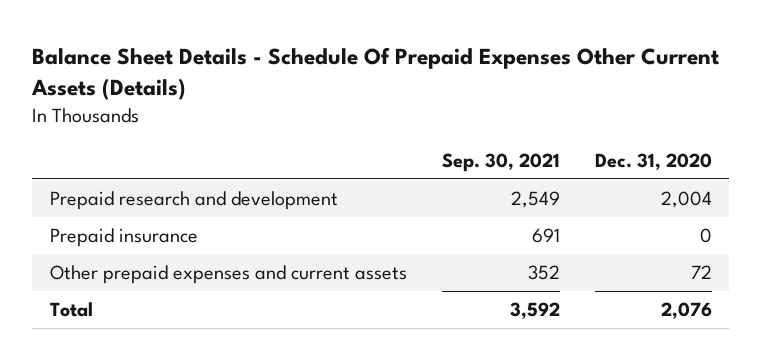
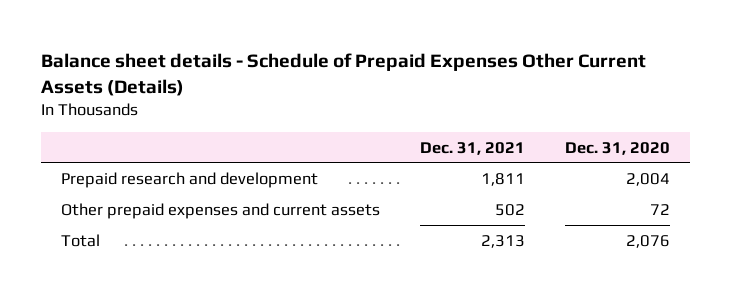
[31,46,720,100] Balance Sheet Details - Schedule Of Prepaid Expenses Other Current Assets (Details) -> [40,52,646,96] Balance sheet details - Schedule of Prepaid Expenses Other Current Assets (Details)
[441,153,560,173] Sep. 30, 2021 -> none
none -> [419,141,525,155] Dec. 31, 2021
[49,227,198,247] Prepaid insurance -> none

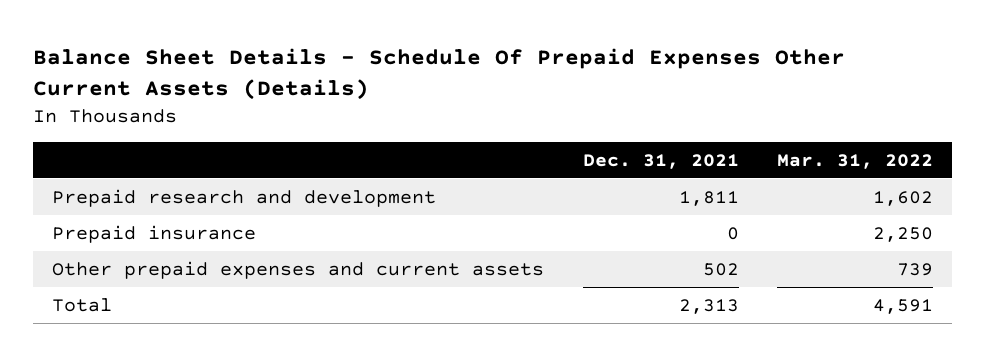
[40,52,646,96] Balance sheet details - Schedule of Prepaid Expenses Other Current Assets (Details) -> [32,47,845,100] Balance Sheet Details - Schedule Of Prepaid Expenses Other Current Assets (Details)
[564,141,670,155] Dec. 31, 2020 -> none
none -> [776,153,933,169] Mar. 31, 2022
none -> [52,224,257,243] Prepaid insurance

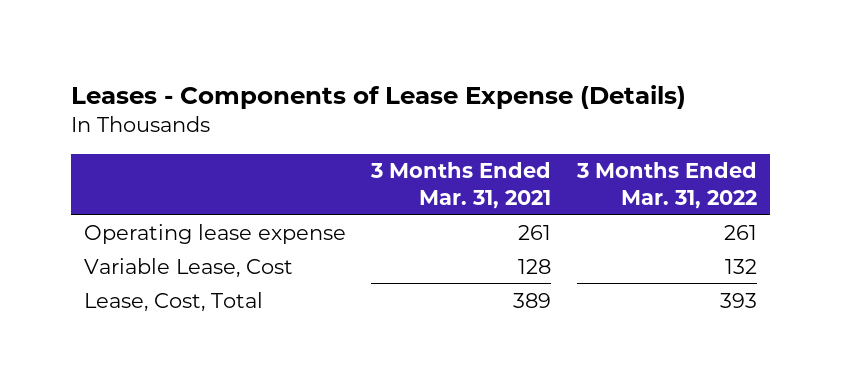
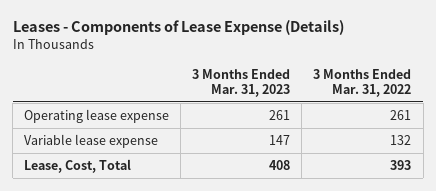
[370,162,552,209] 3 Months Ended Mar. 31, 2021 -> none
none -> [192,68,291,97] 3 Months Ended Mar. 31, 2023
[83,257,293,278] Variable Lease, Cost -> [24,133,159,148] Variable lease expense

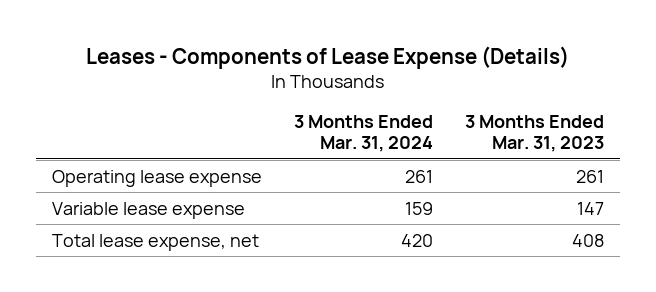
[313,68,412,97] 3 Months Ended Mar. 31, 2022 -> none
none -> [293,114,433,153] 3 Months Ended Mar. 31, 2024
[24,158,132,173] Lease, Cost, Total -> [51,233,259,251] Total lease expense, net

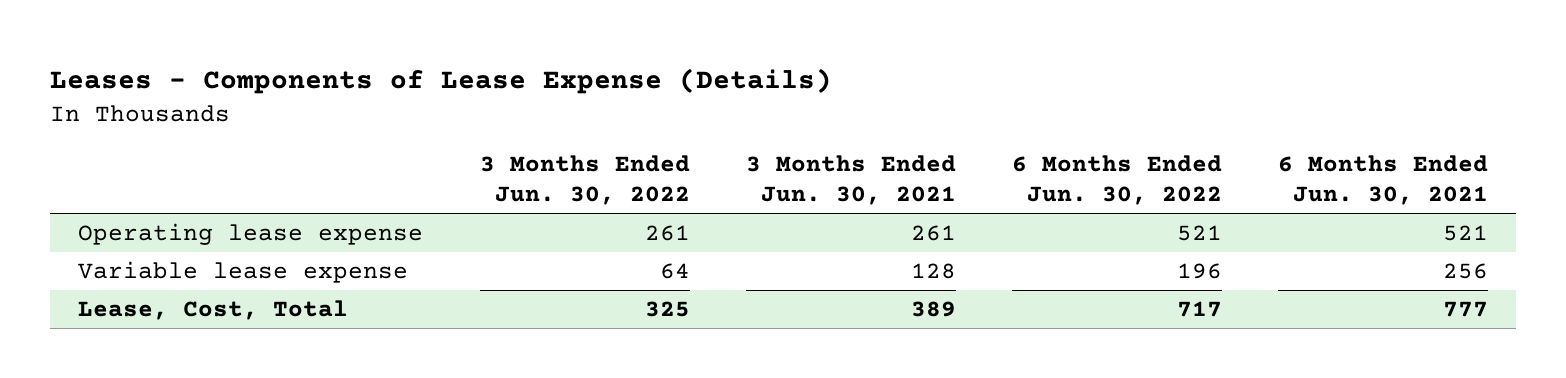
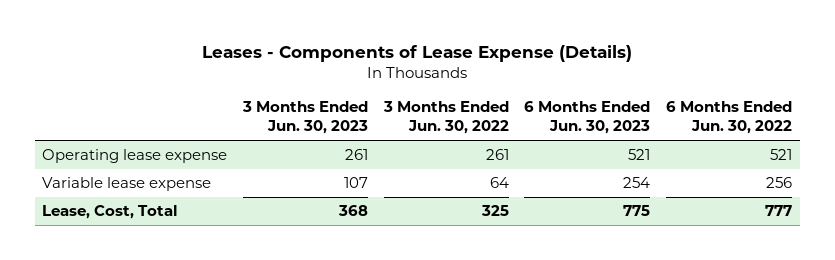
[745,155,956,206] 3 Months Ended Jun. 30, 2021 -> none
[1277,155,1488,206] 6 Months Ended Jun. 30, 2021 -> none
none -> [242,100,369,135] 3 Months Ended Jun. 30, 2023
none -> [524,100,651,135] 6 Months Ended Jun. 30, 2023
[1176,263,1222,280] 196 -> [766,177,793,189] 256
[1176,301,1222,318] 717 -> [765,205,793,217] 777

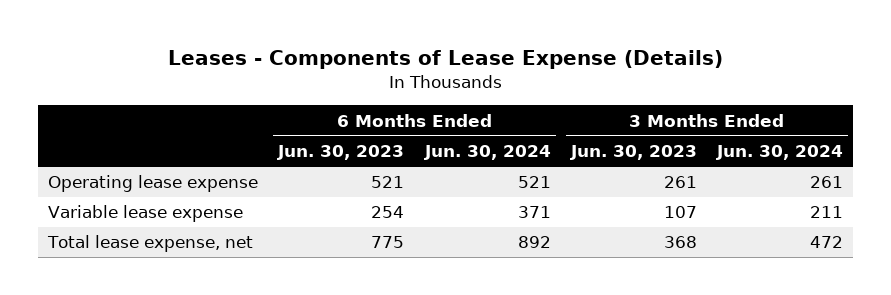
[382,100,509,135] 3 Months Ended Jun. 30, 2022 -> none
[666,100,793,135] 6 Months Ended Jun. 30, 2022 -> none
none -> [423,145,551,161] Jun. 30, 2024
none -> [716,145,844,161] Jun. 30, 2024
[42,205,179,220] Lease, Cost, Total -> [47,235,254,253] Total lease expense, net

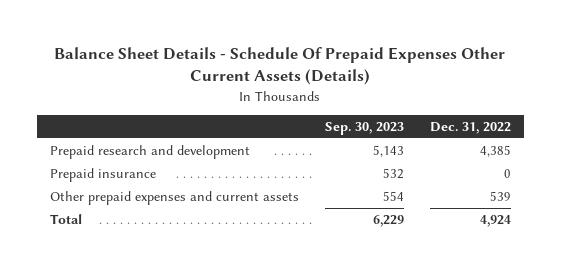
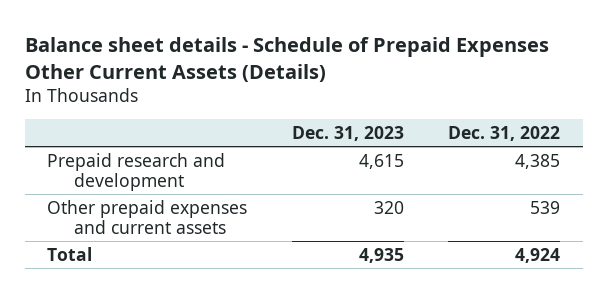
[54,47,506,86] Balance Sheet Details - Schedule Of Prepaid Expenses Other Current Assets (Details) -> [24,36,549,82] Balance sheet details - Schedule of Prepaid Expenses Other Current Assets (Details)
[324,121,404,135] Sep. 30, 2023 -> none
none -> [291,125,404,141] Dec. 31, 2023
[50,168,157,183] Prepaid insurance -> none

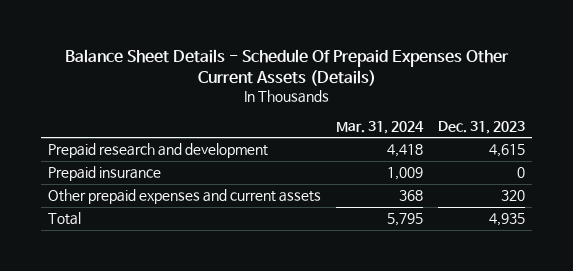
[24,36,549,82] Balance sheet details - Schedule of Prepaid Expenses Other Current Assets (Details) -> [64,48,509,86] Balance Sheet Details - Schedule Of Prepaid Expenses Other Current Assets (Details)
[448,125,561,141] Dec. 31, 2022 -> none
none -> [336,120,425,134] Mar. 31, 2024
none -> [48,166,162,182] Prepaid insurance

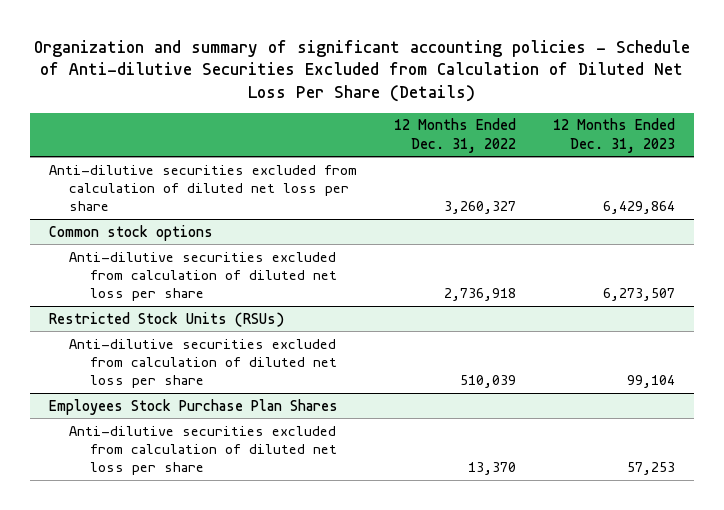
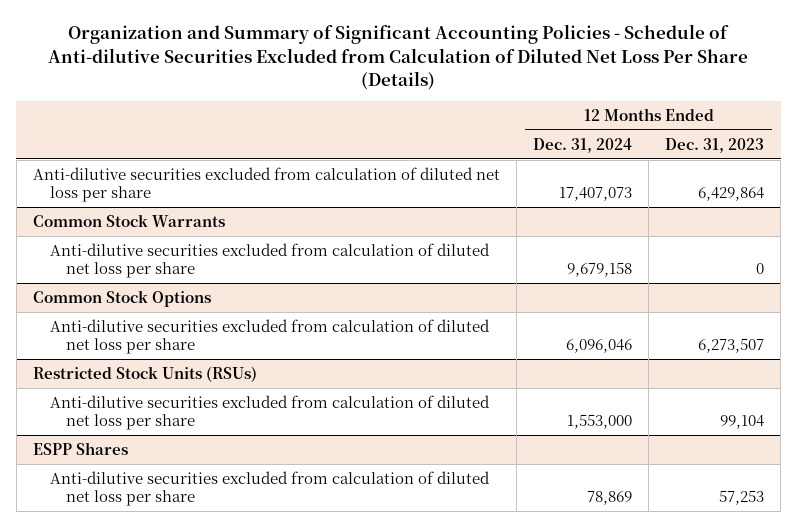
[33,39,690,102] Organization and summary of significant accounting policies - Schedule of Anti-dilutive Securities Excluded from Calculation of Diluted Net Loss Per Share (Details) -> [48,24,749,90] Organization and Summary of Significant Accounting Policies - Schedule of Anti-dilutive Securities Excluded from Calculation of Diluted Net Loss Per Share (Details)
[393,118,516,153] 12 Months Ended Dec. 31, 2022 -> none
none -> [532,137,632,153] Dec. 31, 2024
none -> [32,213,225,227] Common Stock Warrants
none -> [49,242,490,278] Anti-dilutive securities excluded from calculation of diluted net loss per share
[48,224,213,241] Common stock options -> [32,289,211,307] Common Stock Options
[48,398,338,415] Employees Stock Purchase Plan Shares -> [32,441,128,455] ESPP Shares

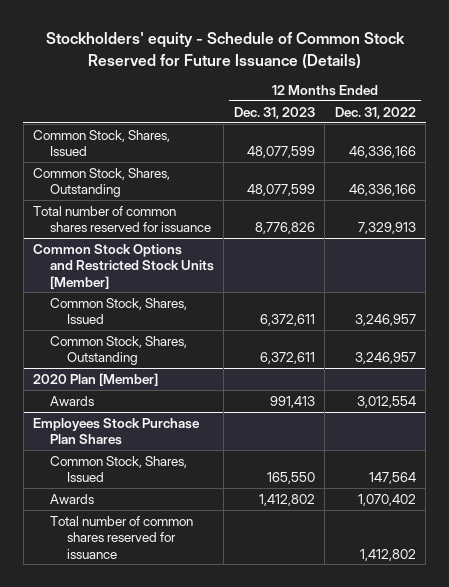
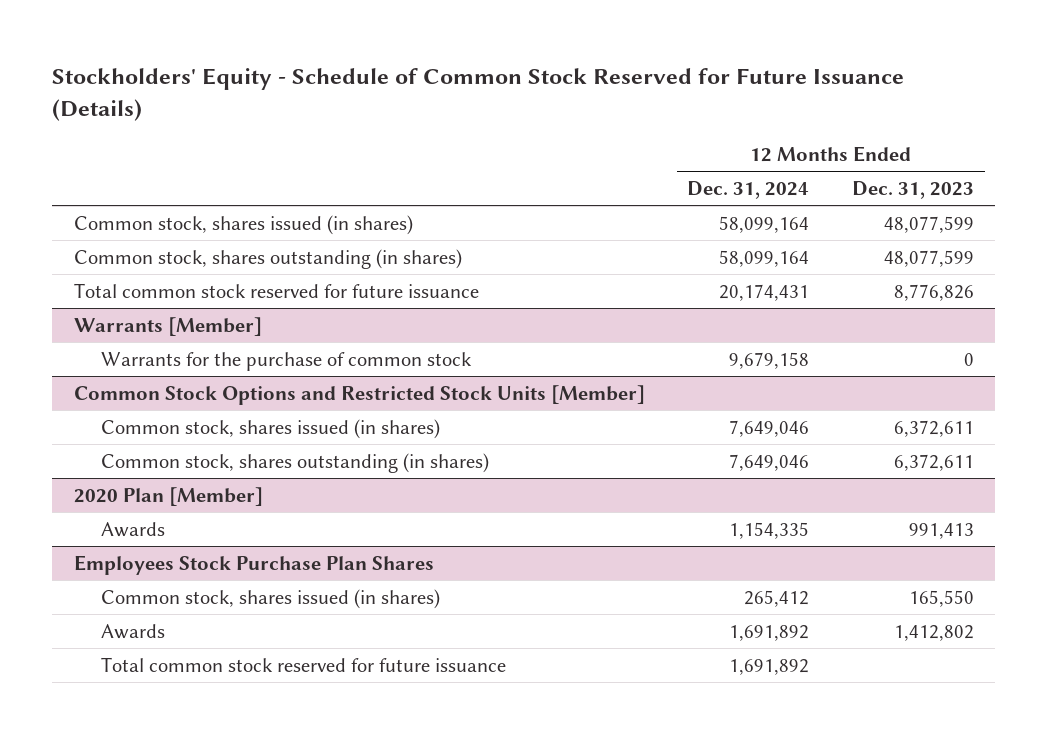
[45,32,405,69] Stockholders' equity - Schedule of Common Stock Reserved for Future Issuance (Details) -> [52,68,905,122] Stockholders' Equity - Schedule of Common Stock Reserved for Future Issuance (Details)
[334,106,416,119] Dec. 31, 2022 -> none
none -> [687,180,810,199] Dec. 31, 2024
[33,129,171,157] Common Stock, Shares, Issued -> [73,214,413,235] Common stock, shares issued (in shares)
[33,167,171,198] Common Stock, Shares, Outstanding -> [73,248,462,269] Common stock, shares outstanding (in shares)
[33,205,211,233] Total number of common shares reserved for issuance -> [73,282,479,298] Total common stock reserved for future issuance
none -> [73,316,262,336] Warrants [Member]
none -> [101,351,473,371] Warrants for the purchase of common stock
[49,297,187,325] Common Stock, Shares, Issued -> [101,418,441,439] Common stock, shares issued (in shares)
[49,335,187,366] Common Stock, Shares, Outstanding -> [101,452,490,473] Common stock, shares outstanding (in shares)
[49,455,187,483] Common Stock, Shares, Issued -> [101,588,441,609] Common stock, shares issued (in shares)
[49,515,193,559] Total number of common shares reserved for issuance -> [101,656,507,672] Total common stock reserved for future issuance

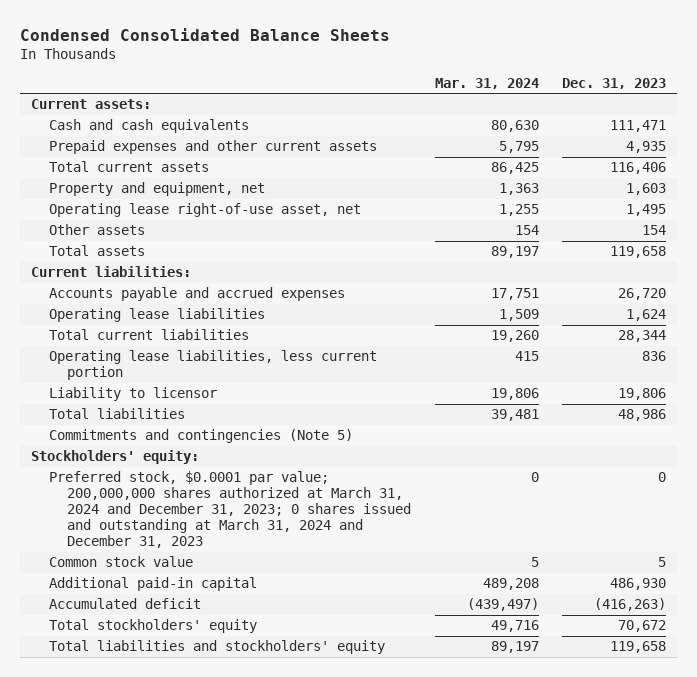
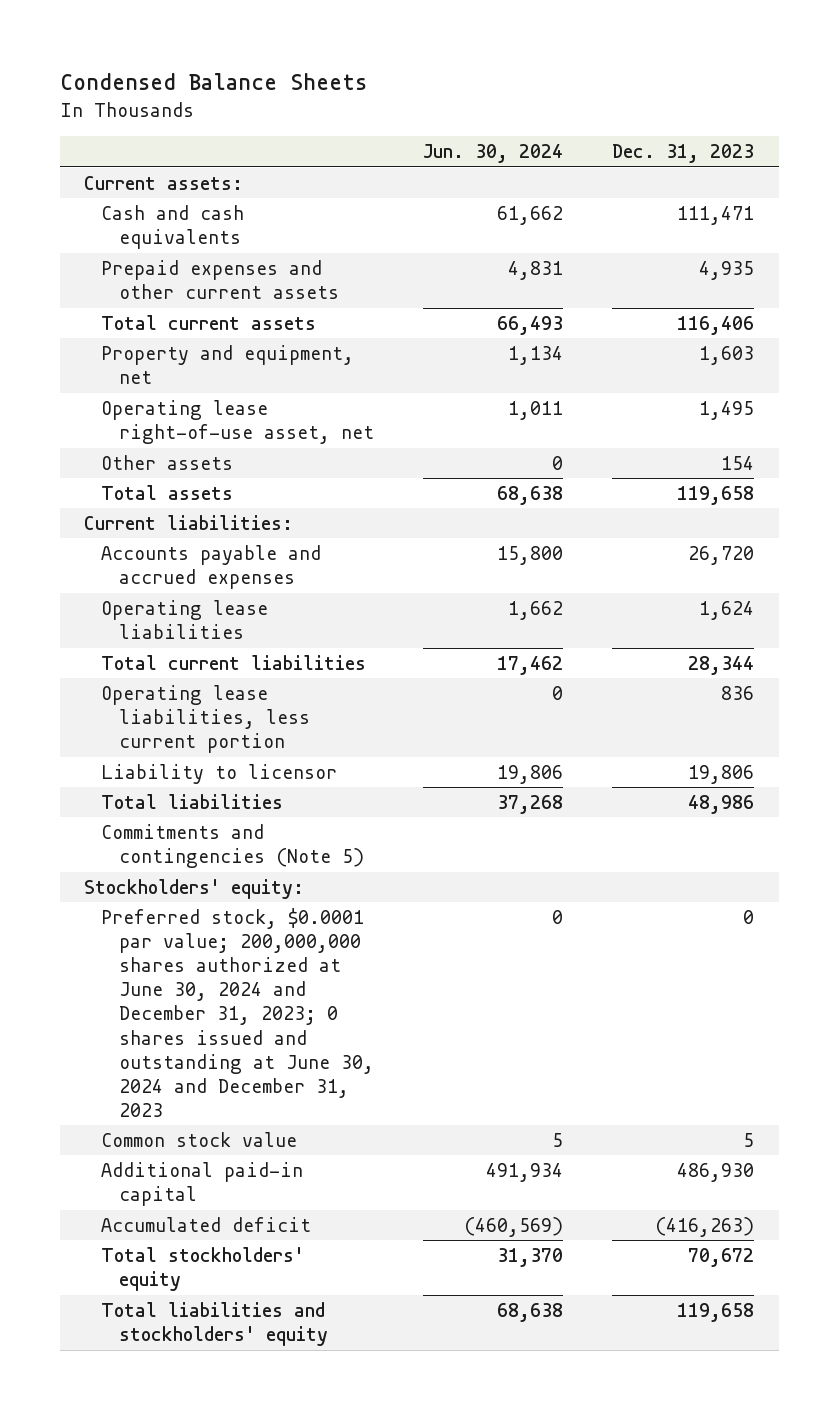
[19,27,390,41] Condensed Consolidated Balance Sheets -> [59,73,367,91] Condensed Balance Sheets
[434,77,539,89] Mar. 31, 2024 -> none
none -> [422,144,563,164] Jun. 30, 2024
[49,471,412,549] Preferred stock, $0.0001 par value; 200,000,000 shares authorized at March 31, 2024 and December 31, 2023; 0 shares issued and outstanding at March 31, 2024 and December 31, 2023 -> [101,908,374,1117] Preferred stock, $0.0001 par value; 200,000,000 shares authorized at June 30, 2024 and December 31, 2023; 0 shares issued and outstanding at June 30, 2024 and December 31, 2023

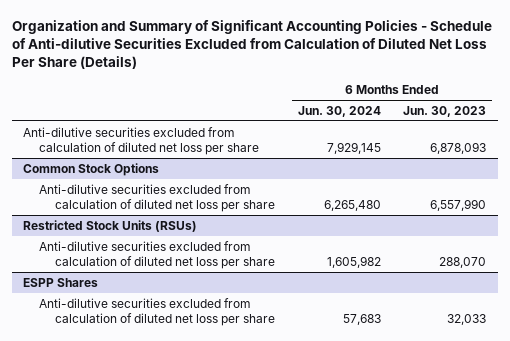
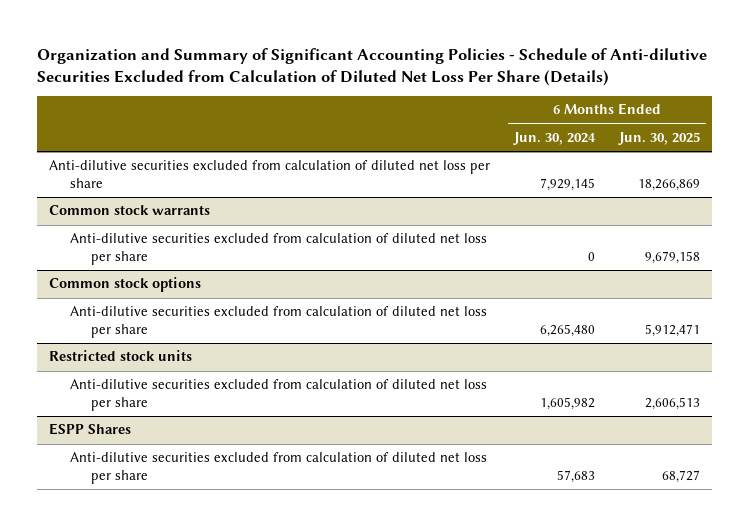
[403,105,487,117] Jun. 30, 2023 -> none
none -> [617,131,700,145] Jun. 30, 2025
none -> [49,205,211,216] Common stock warrants
none -> [70,233,488,266] Anti-dilutive securities excluded from calculation of diluted net loss per share
[23,162,160,176] Common Stock Options -> [49,277,202,293] Common stock options
[23,219,198,232] Restricted Stock Units (RSUs) -> [49,350,193,362] Restricted stock units

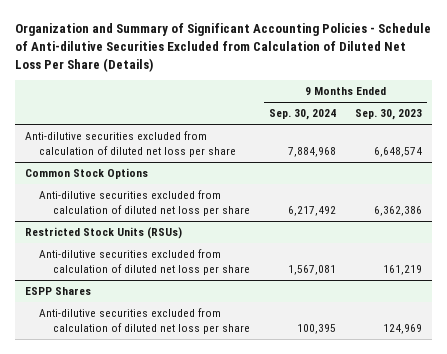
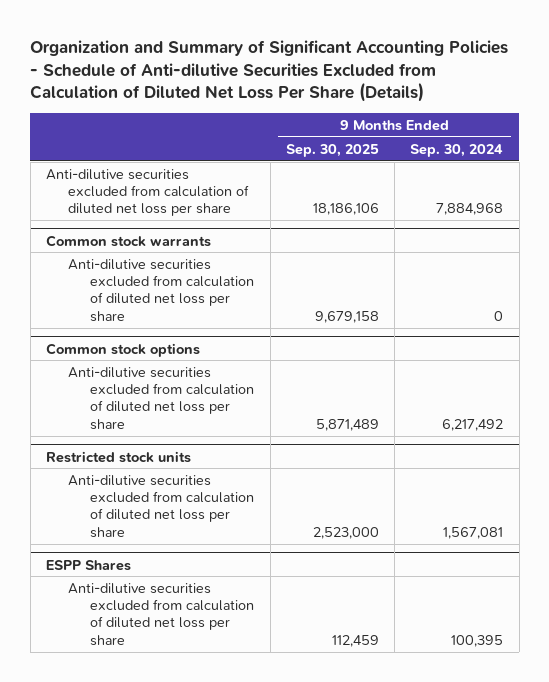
[355,109,423,121] Sep. 30, 2023 -> none
none -> [285,143,379,157] Sep. 30, 2025
none -> [45,234,211,247] Common stock warrants
none -> [68,258,255,322] Anti-dilutive securities excluded from calculation of diluted net loss per share
[24,168,148,180] Common Stock Options -> [45,342,200,357] Common stock options
[24,227,182,240] Restricted Stock Units (RSUs) -> [45,450,191,463] Restricted stock units

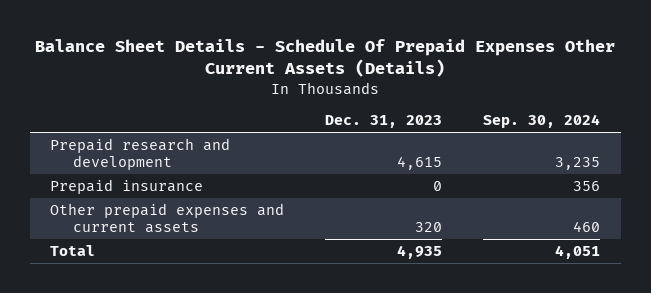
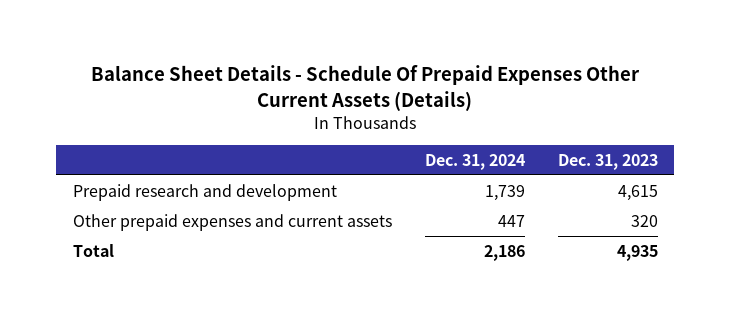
[483,114,601,129] Sep. 30, 2024 -> none
none -> [424,153,525,170] Dec. 31, 2024
[50,179,204,195] Prepaid insurance -> none

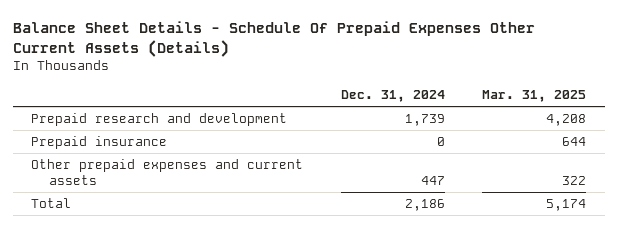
[557,153,658,170] Dec. 31, 2023 -> none
none -> [482,90,587,103] Mar. 31, 2025
none -> [31,135,168,149] Prepaid insurance

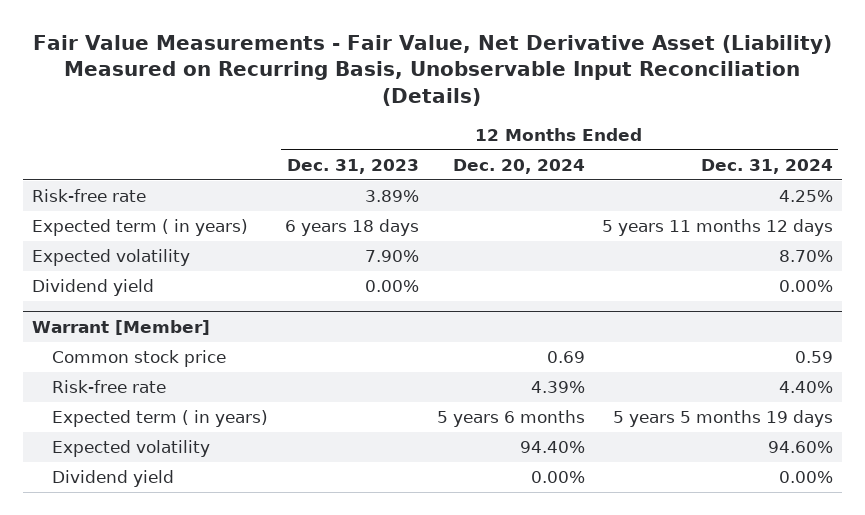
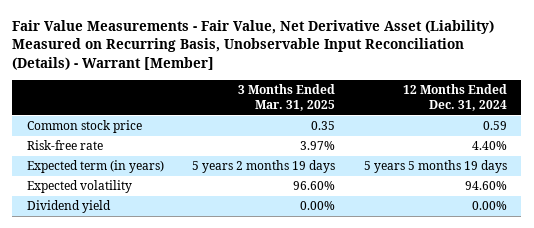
[33,34,833,106] Fair Value Measurements - Fair Value, Net Derivative Asset (Liability) Measured on Recurring Basis, Unobservable Input Reconciliation (Details) -> [12,19,495,70] Fair Value Measurements - Fair Value, Net Derivative Asset (Liability) Measured on Recurring Basis, Unobservable Input Reconciliation (Details) - Warrant [Member]
[287,158,420,174] Dec. 31, 2023 -> none
[452,158,585,174] Dec. 20, 2024 -> none
none -> [238,84,336,111] 3 Months Ended Mar. 31, 2025
[31,189,146,203] Risk-free rate -> none
[31,219,248,237] Expected term ( in years) -> none
[31,249,190,267] Expected volatility -> none
[31,279,154,297] Dividend yield -> none
[31,320,210,336] Warrant [Member] -> none
[52,410,269,428] Expected term ( in years) -> [26,160,164,174] Expected term (in years)

